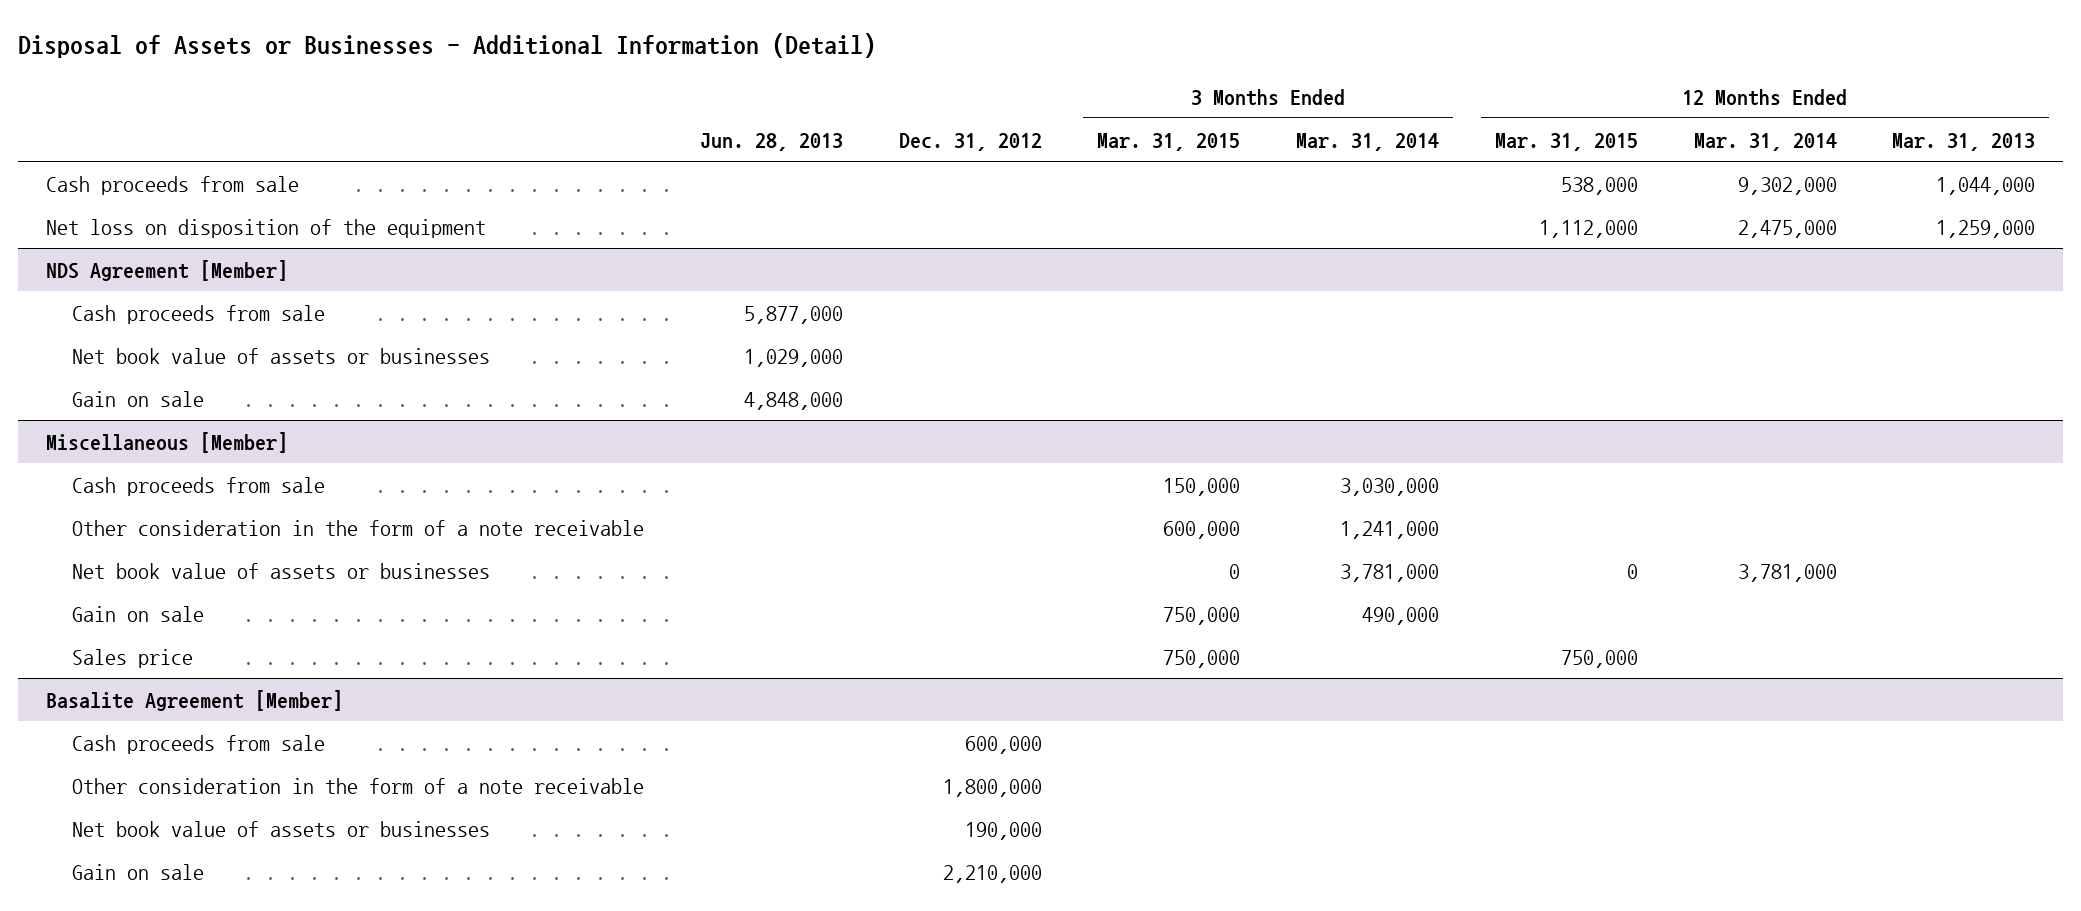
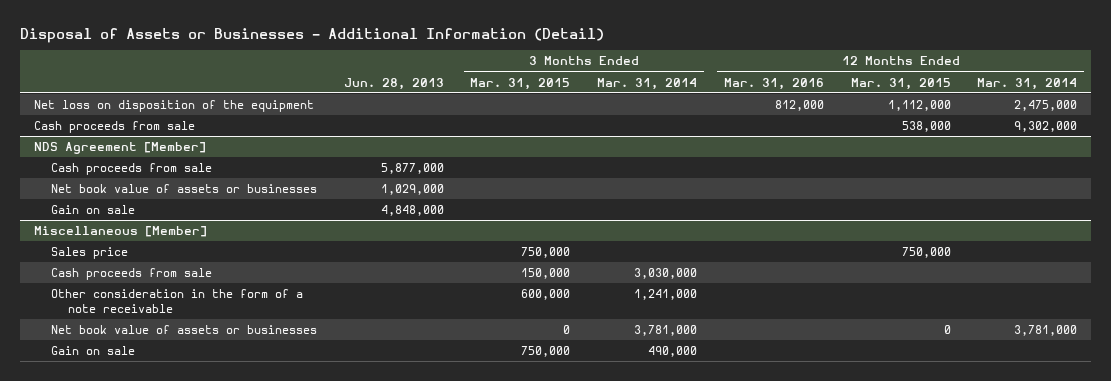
[898,132,1042,151] Dec. 31, 2012 -> none
[1892,132,2036,151] Mar. 31, 2013 -> none
none -> [723,77,824,90] Mar. 31, 2016
[46,175,300,195] Cash proceeds from sale -> [33,121,195,134] Cash proceeds from sale
[72,648,194,668] Sales price -> [50,247,128,260] Sales price
[46,689,344,711] Basalite Agreement [Member] -> none
[72,734,326,754] Cash proceeds from sale -> none
[72,777,645,794] Other consideration in the form of a note receivable -> none
[72,820,491,837] Net book value of assets or businesses -> none
[72,863,205,880] Gain on sale -> none

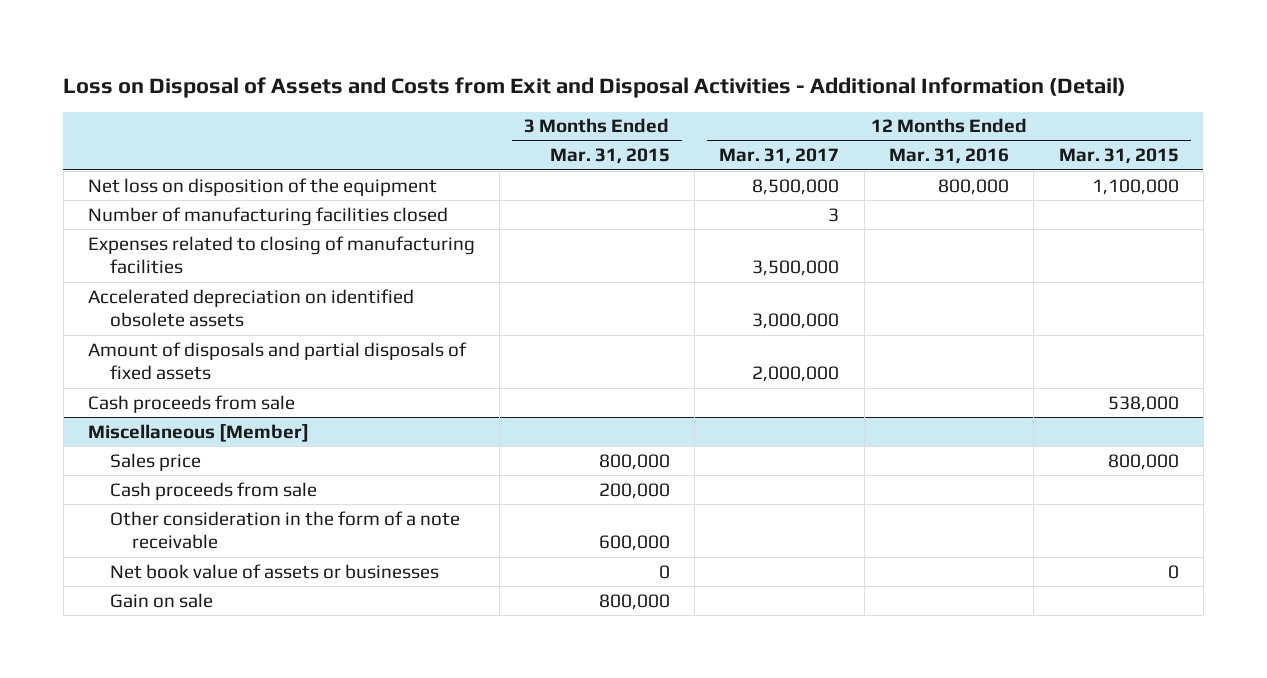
[20,27,605,43] Disposal of Assets or Businesses - Additional Information (Detail) -> [63,76,1127,98] Loss on Disposal of Assets and Costs from Exit and Disposal Activities - Additional Information (Detail)
[343,77,444,90] Jun. 28, 2013 -> none
[597,77,698,90] Mar. 31, 2014 -> none
[977,77,1078,90] Mar. 31, 2014 -> none
none -> [719,148,840,165] Mar. 31, 2017
[774,100,824,112] 812,000 -> [937,178,1009,195] 800,000
[887,100,951,112] 1,112,000 -> [1091,178,1179,195] 1,100,000
none -> [87,206,448,226] Number of manufacturing facilities closed
none -> [87,235,475,275] Expenses related to closing of manufacturing facilities
none -> [87,288,414,328] Accelerated depreciation on identified obsolete assets
none -> [87,341,467,381] Amount of disposals and partial disposals of fixed assets
[33,142,206,155] NDS Agreement [Member] -> none
[50,163,212,176] Cash proceeds from sale -> none
[50,184,317,194] Net book value of assets or businesses -> none
[50,205,135,215] Gain on sale -> none
[521,247,571,259] 750,000 -> [598,453,670,470] 800,000
[901,247,951,259] 750,000 -> [1107,453,1179,470] 800,000
[521,268,571,280] 150,000 -> [598,482,670,499] 200,000
[521,346,571,358] 750,000 -> [598,593,670,610] 800,000

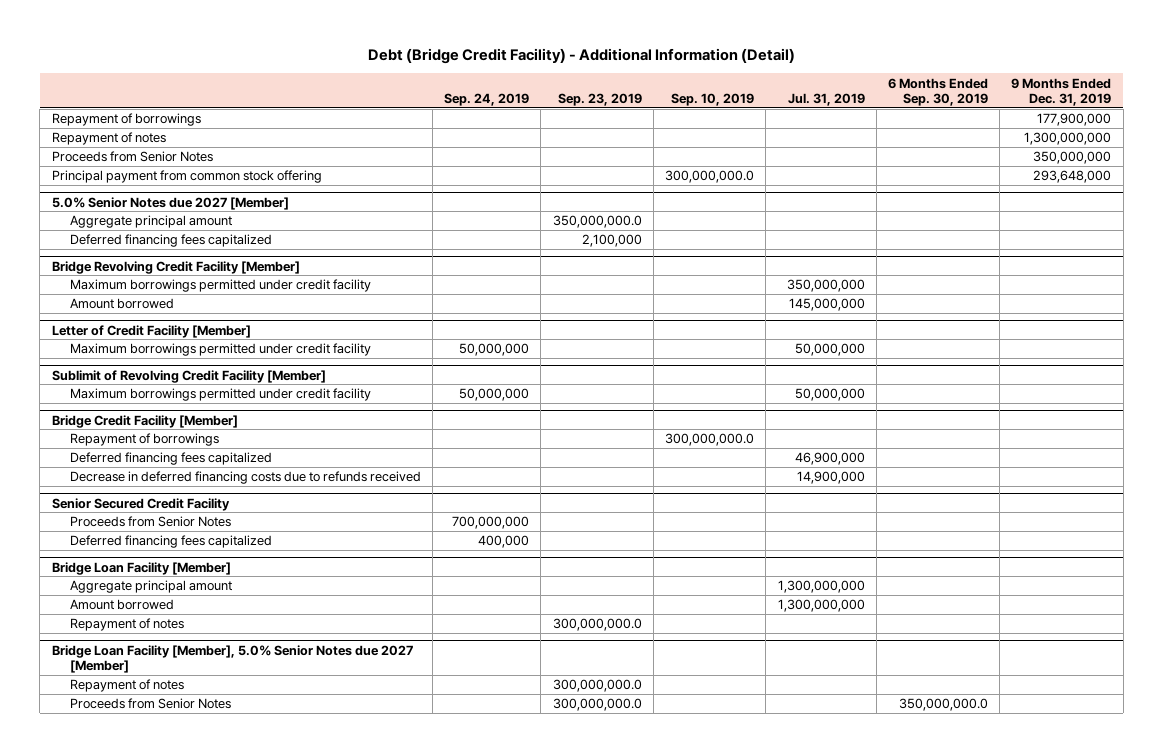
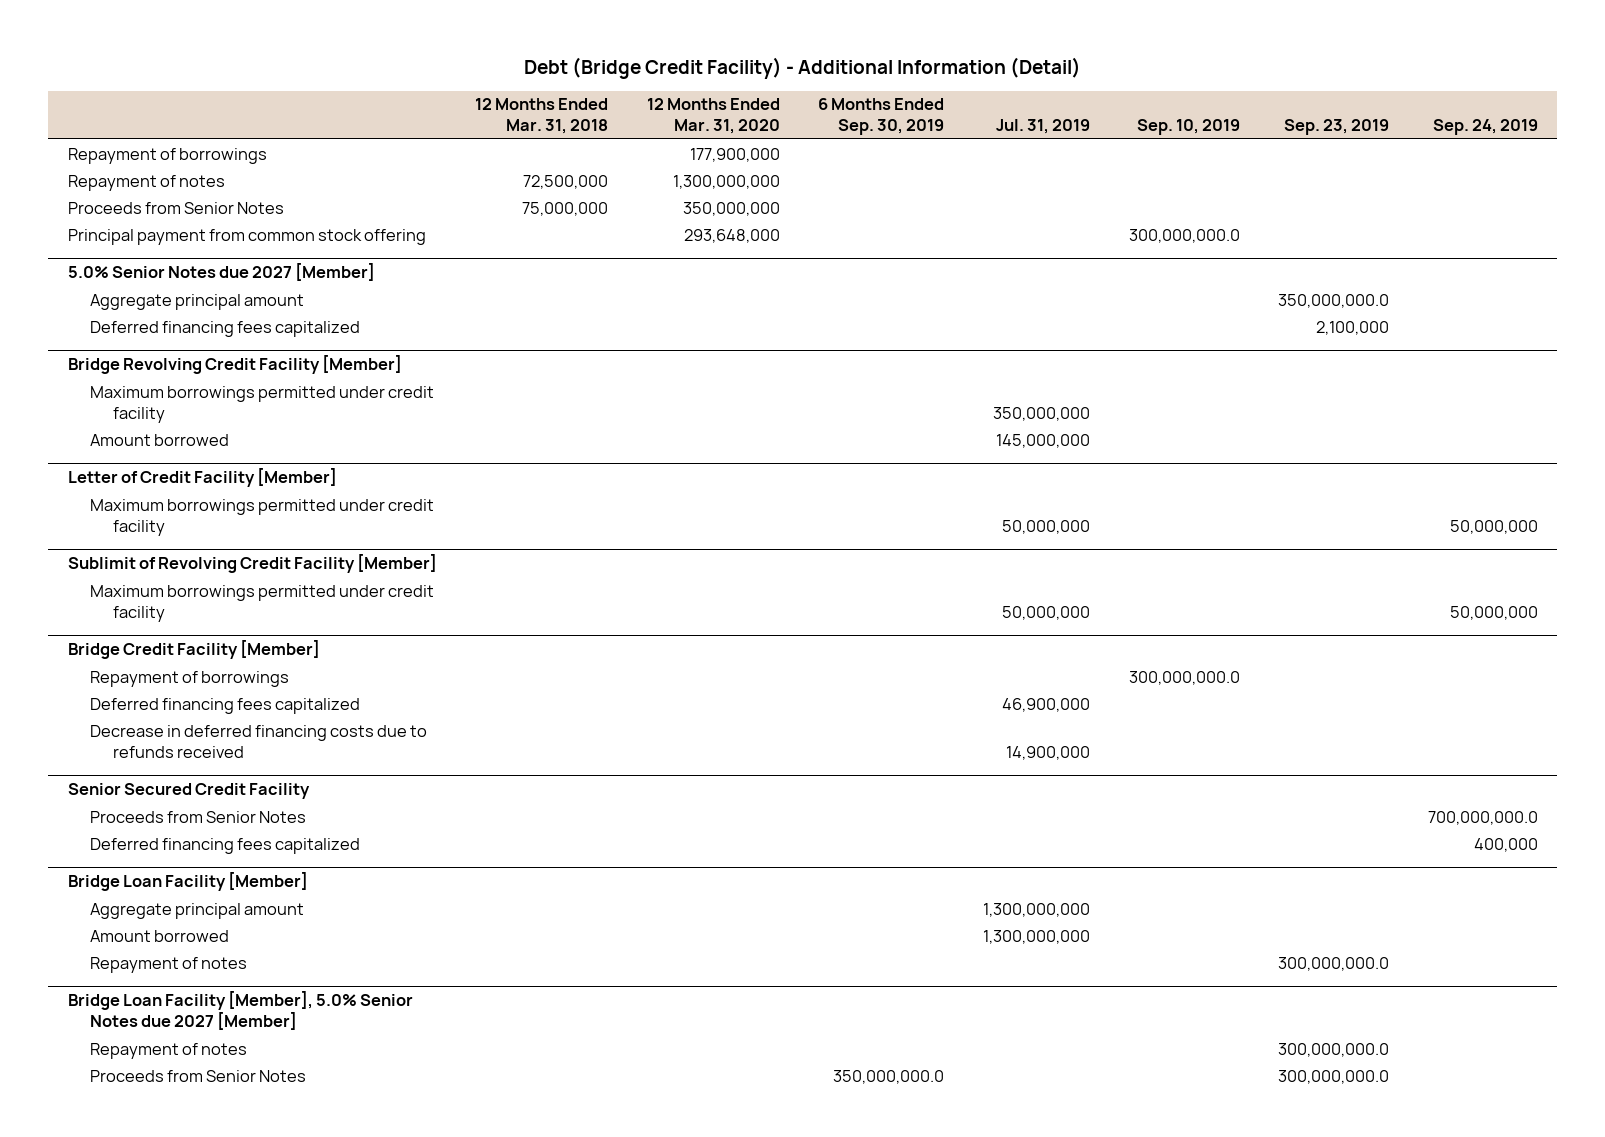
[1011,77,1112,106] 9 Months Ended Dec. 31, 2019 -> none
none -> [475,98,609,135] 12 Months Ended Mar. 31, 2018
none -> [646,98,780,135] 12 Months Ended Mar. 31, 2020
[452,516,530,530] 700,000,000 -> [1427,810,1538,825] 700,000,000.0

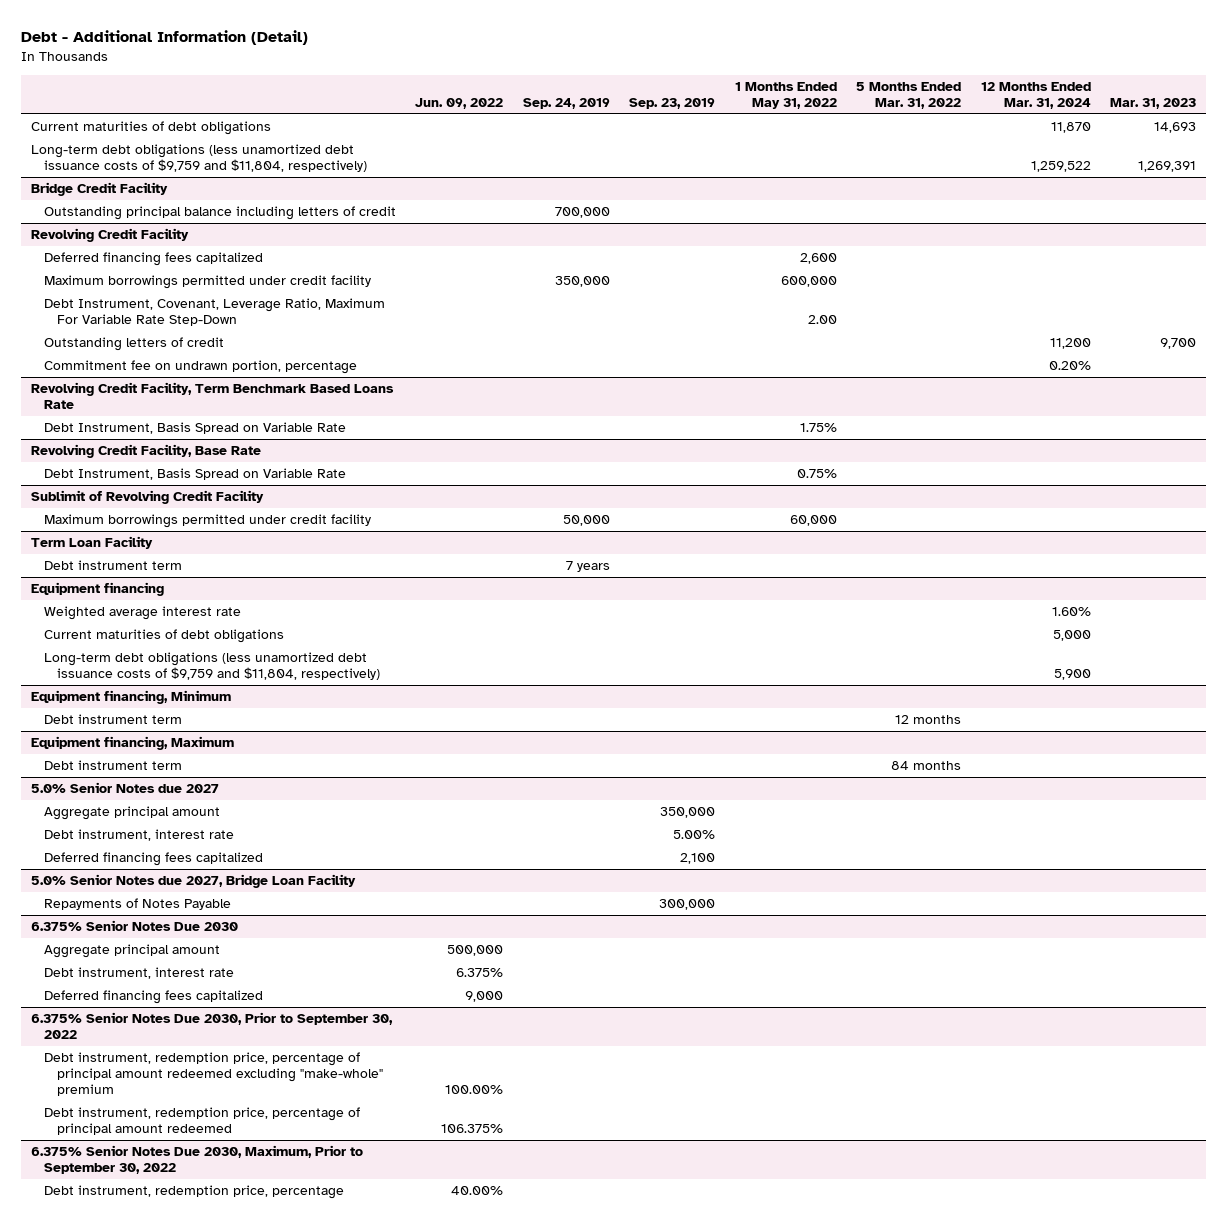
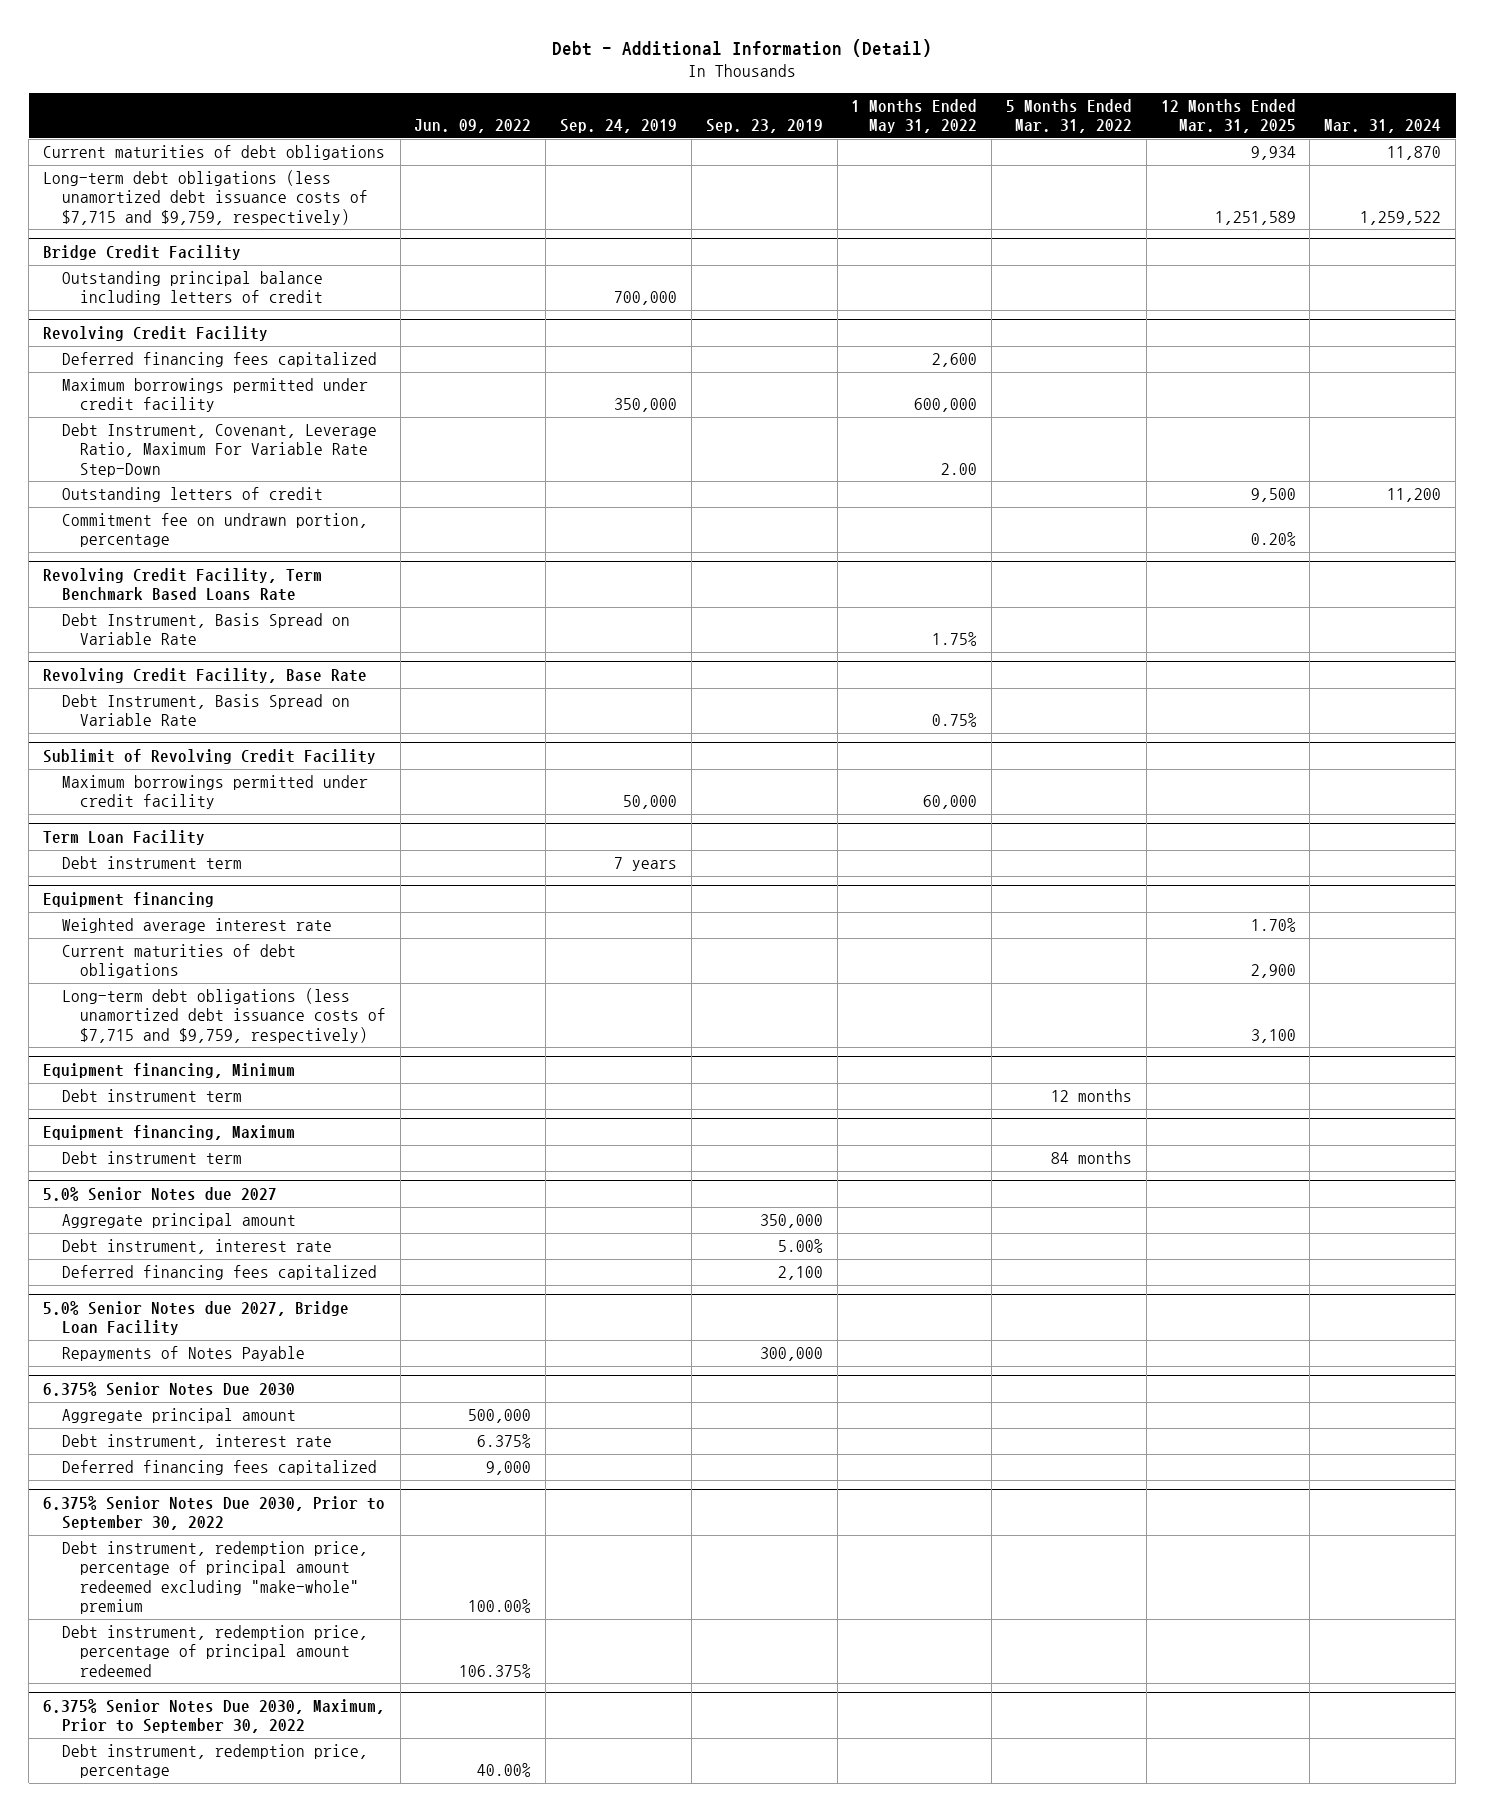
[980,81,1091,110] 12 Months Ended Mar. 31, 2024 -> none
[1110,98,1197,110] Mar. 31, 2023 -> none
none -> [1160,98,1296,134] 12 Months Ended Mar. 31, 2025
none -> [1324,119,1442,134] Mar. 31, 2024
[30,144,367,173] Long-term debt obligations (less unamortized debt issuance costs of $9,759 and $11,804, respectively) -> [43,170,368,225] Long-term debt obligations (less unamortized debt issuance costs of $7,715 and $9,759, respectively)
[43,652,380,681] Long-term debt obligations (less unamortized debt issuance costs of $9,759 and $11,804, respectively) -> [61,988,386,1043] Long-term debt obligations (less unamortized debt issuance costs of $7,715 and $9,759, respectively)

